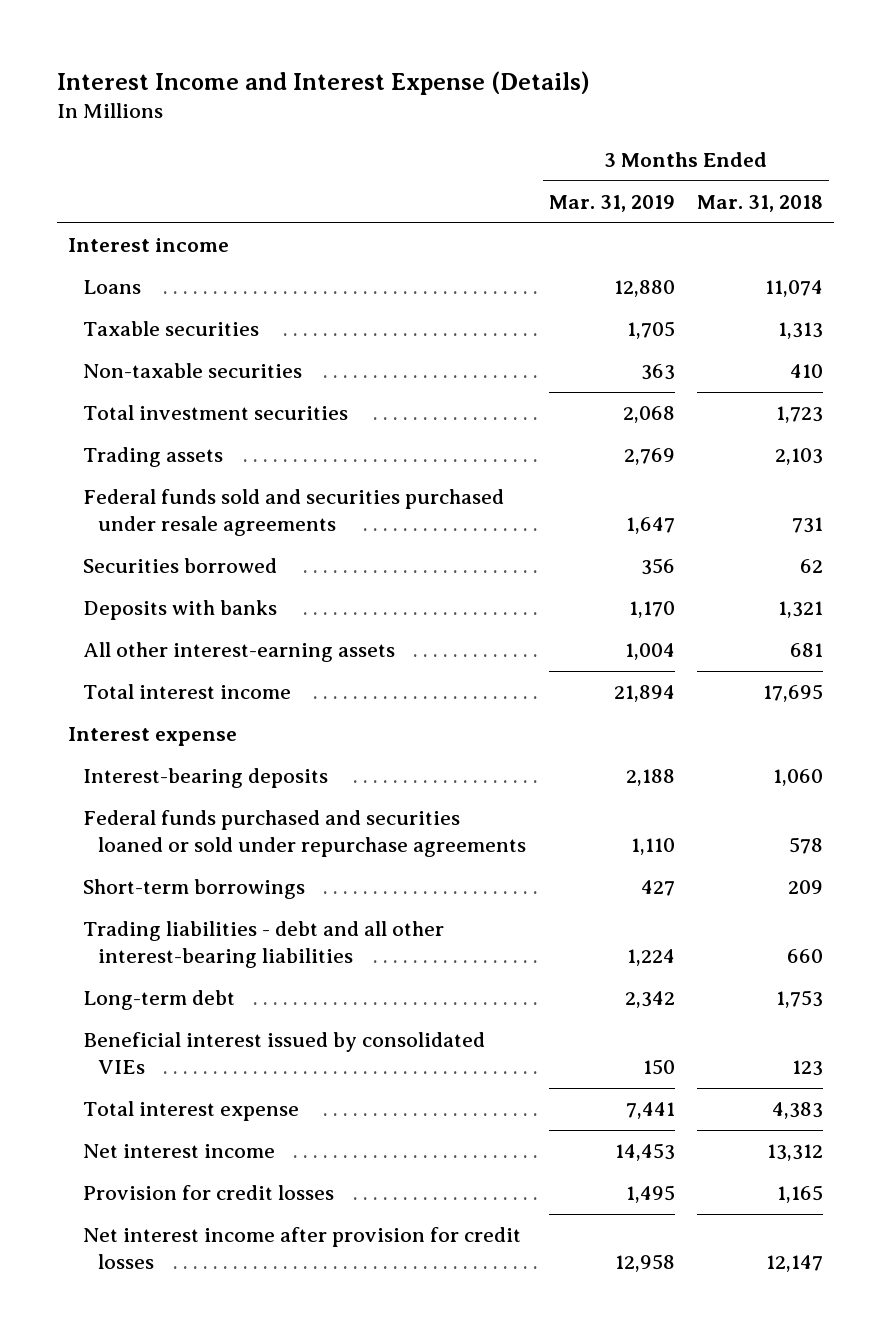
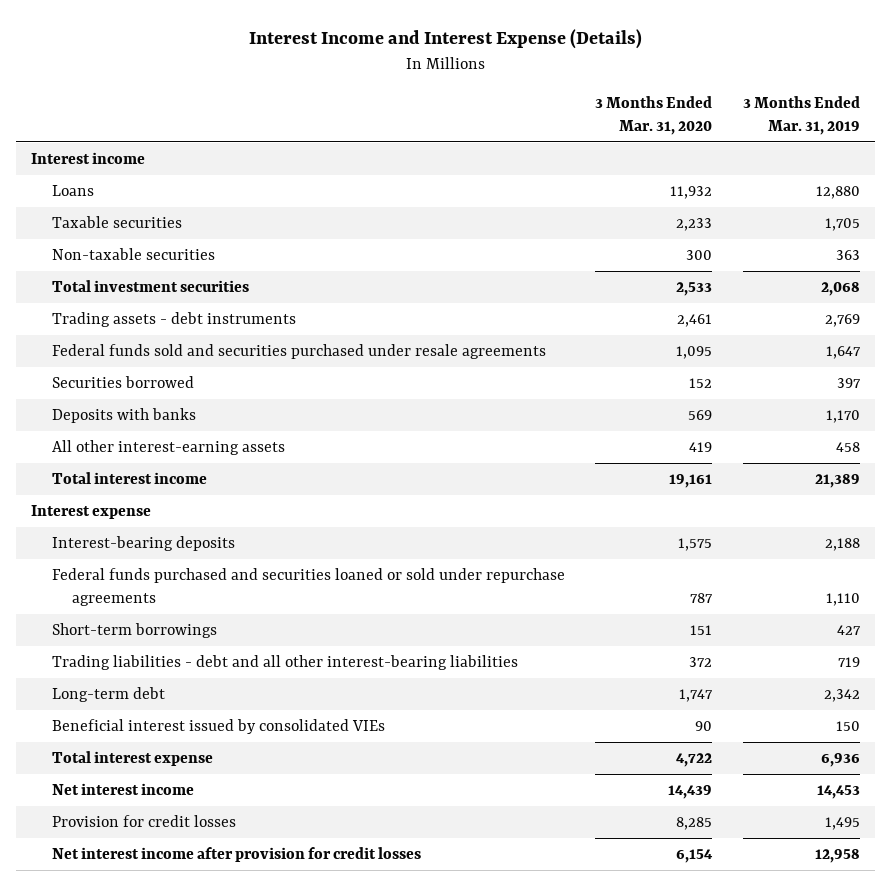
[697,195,824,213] Mar. 31, 2018 -> none
none -> [595,96,713,135] 3 Months Ended Mar. 31, 2020
[83,447,224,468] Trading assets -> [51,312,296,328] Trading assets - debt instruments
[640,558,675,576] 356 -> [837,378,862,389] 397
[624,643,675,661] 1,004 -> [836,442,861,453] 458
[613,685,675,703] 21,894 -> [815,474,861,489] 21,389
[626,948,675,966] 1,224 -> [838,657,861,668] 719
[625,1102,675,1120] 7,441 -> [821,753,861,768] 6,936

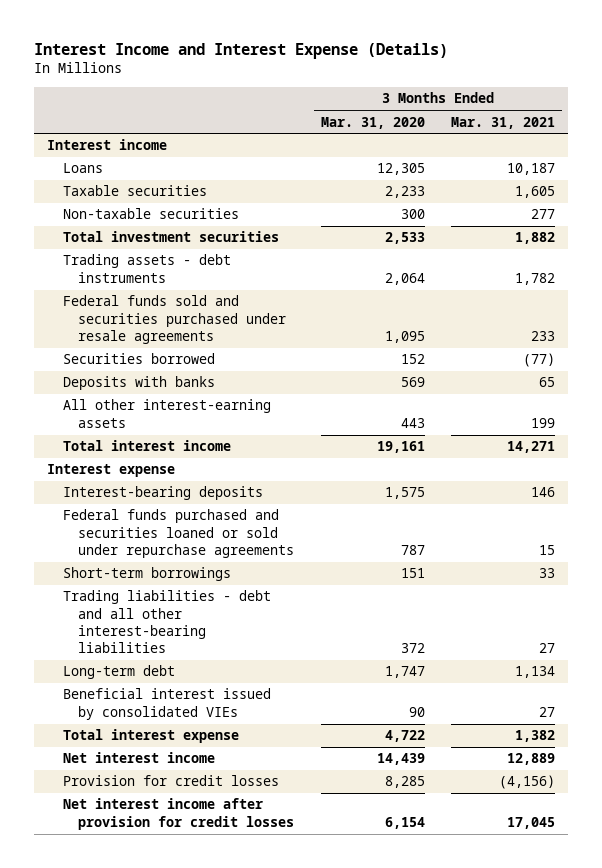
[743,96,861,135] 3 Months Ended Mar. 31, 2019 -> none
none -> [450,116,555,129] Mar. 31, 2021
[670,186,713,200] 11,932 -> [376,163,425,176] 12,305
[677,314,713,328] 2,461 -> [384,272,425,285] 2,064
[689,442,713,453] 419 -> [400,417,425,428] 443

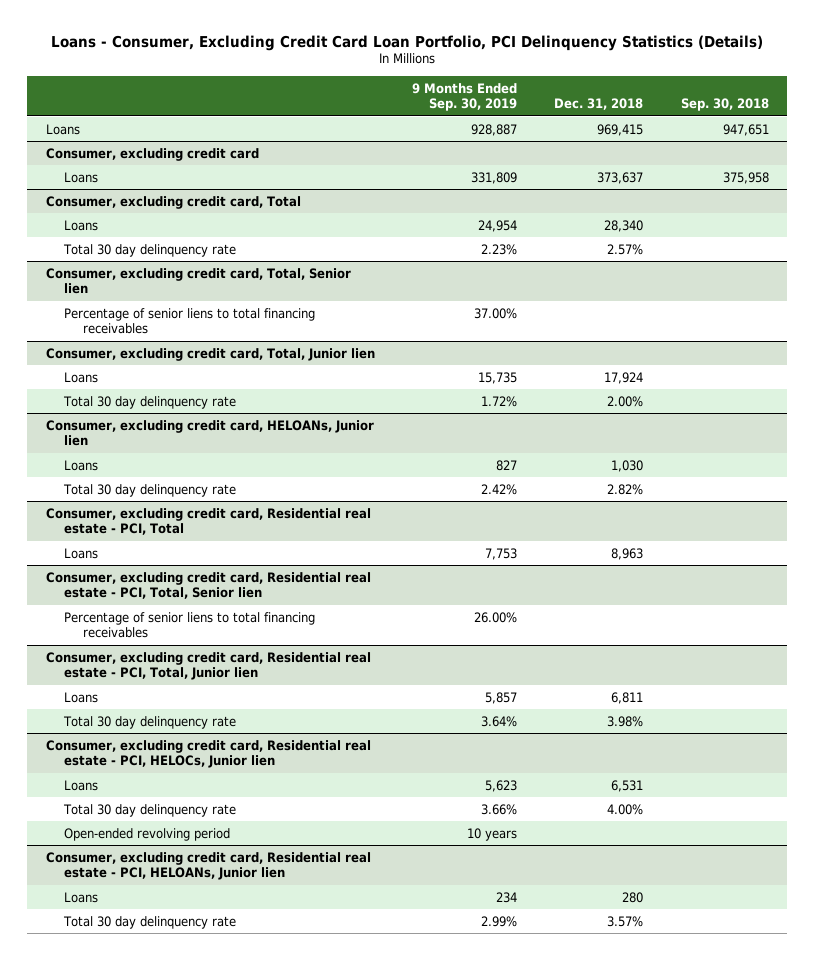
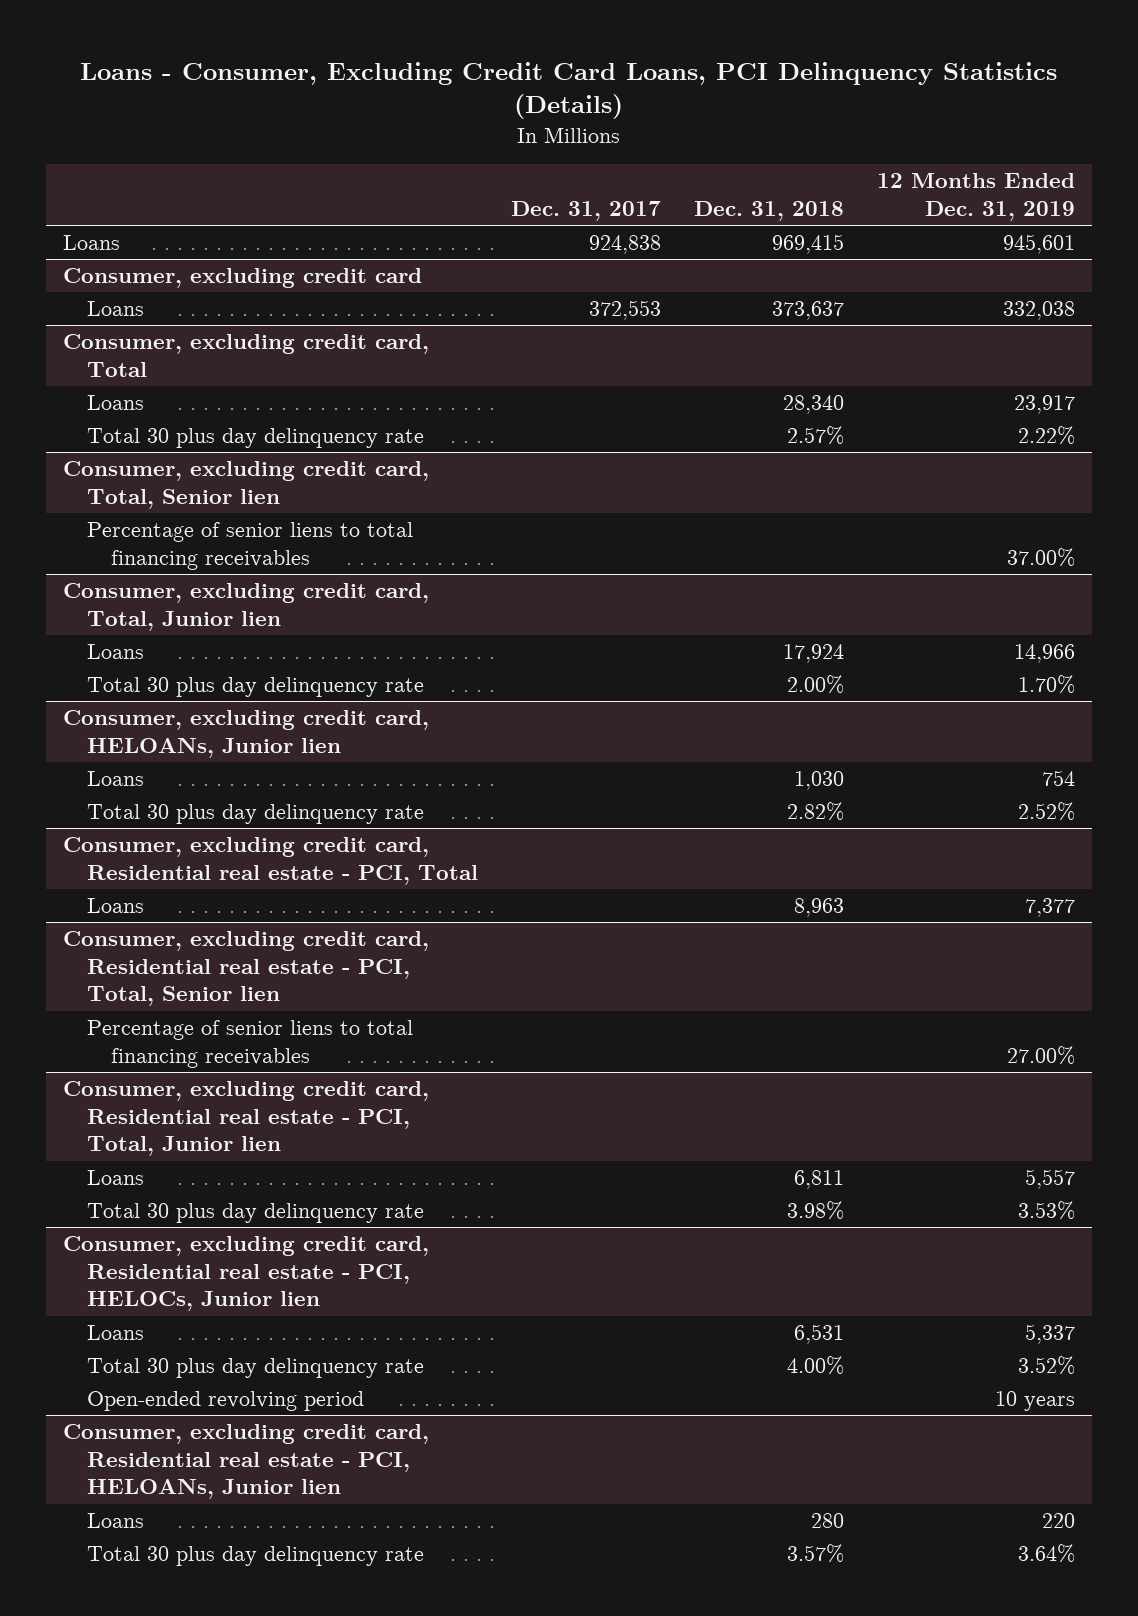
[51,34,764,51] Loans - Consumer, Excluding Credit Card Loan Portfolio, PCI Delinquency Statistics (Details) -> [80,61,1058,120] Loans - Consumer, Excluding Credit Card Loans, PCI Delinquency Statistics (Details)
[412,82,518,112] 9 Months Ended Sep. 30, 2019 -> none
[680,98,769,112] Sep. 30, 2018 -> none
none -> [511,200,662,221] Dec. 31, 2017
none -> [877,173,1076,221] 12 Months Ended Dec. 31, 2019
[63,243,237,257] Total 30 day delinquency rate -> [86,428,424,449] Total 30 plus day delinquency rate
[63,395,237,409] Total 30 day delinquency rate -> [86,677,424,698] Total 30 plus day delinquency rate
[63,483,237,497] Total 30 day delinquency rate -> [86,804,424,825] Total 30 plus day delinquency rate
[63,715,237,729] Total 30 day delinquency rate -> [86,1203,424,1224] Total 30 plus day delinquency rate
[63,803,237,817] Total 30 day delinquency rate -> [86,1358,424,1379] Total 30 plus day delinquency rate
[63,915,237,929] Total 30 day delinquency rate -> [86,1546,424,1567] Total 30 plus day delinquency rate

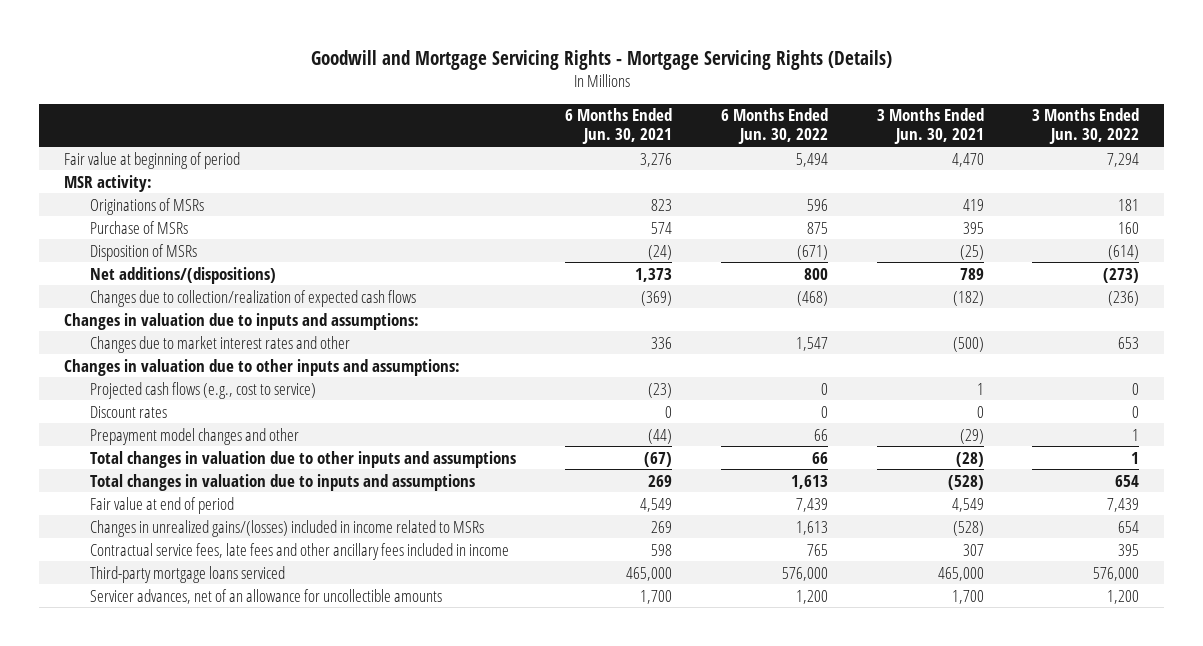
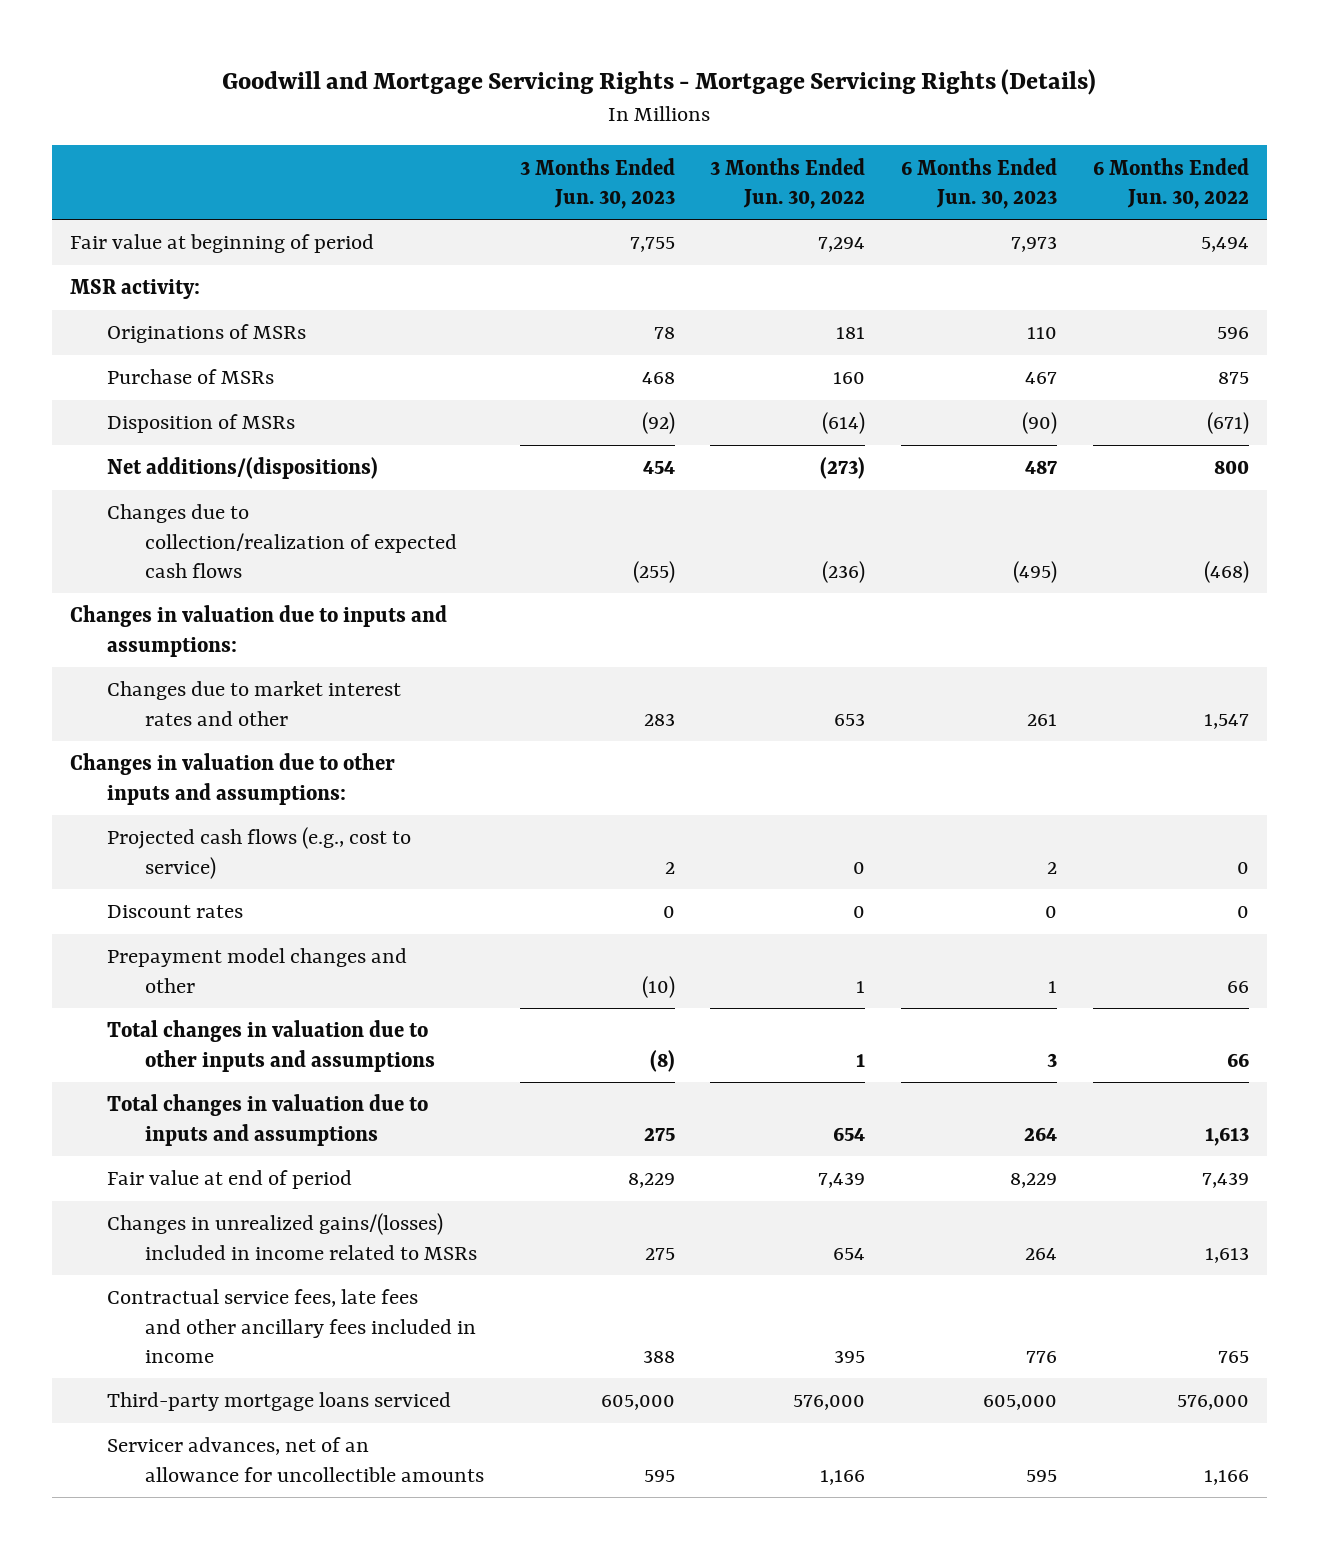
[564,108,672,145] 6 Months Ended Jun. 30, 2021 -> none
[876,108,984,145] 3 Months Ended Jun. 30, 2021 -> none
none -> [519,157,675,209] 3 Months Ended Jun. 30, 2023
none -> [901,157,1058,209] 6 Months Ended Jun. 30, 2023
[795,589,828,604] 1,200 -> [1203,1469,1249,1485] 1,166
[1107,589,1140,604] 1,200 -> [820,1469,866,1485] 1,166

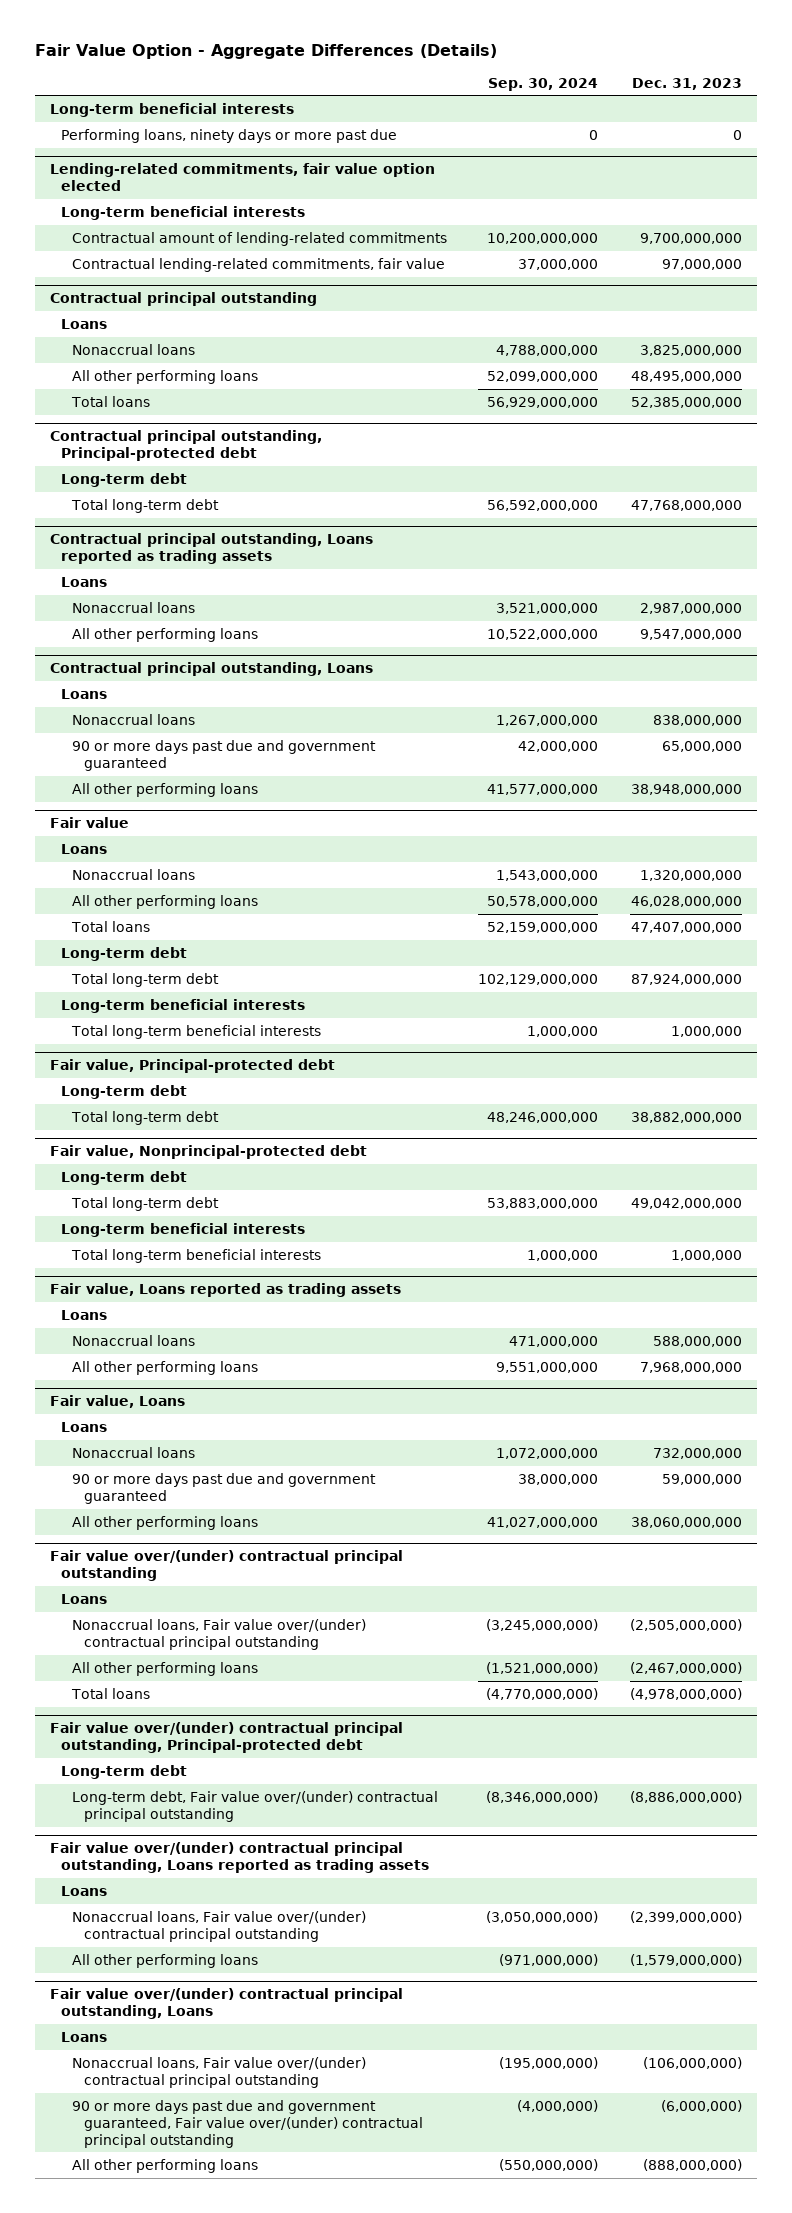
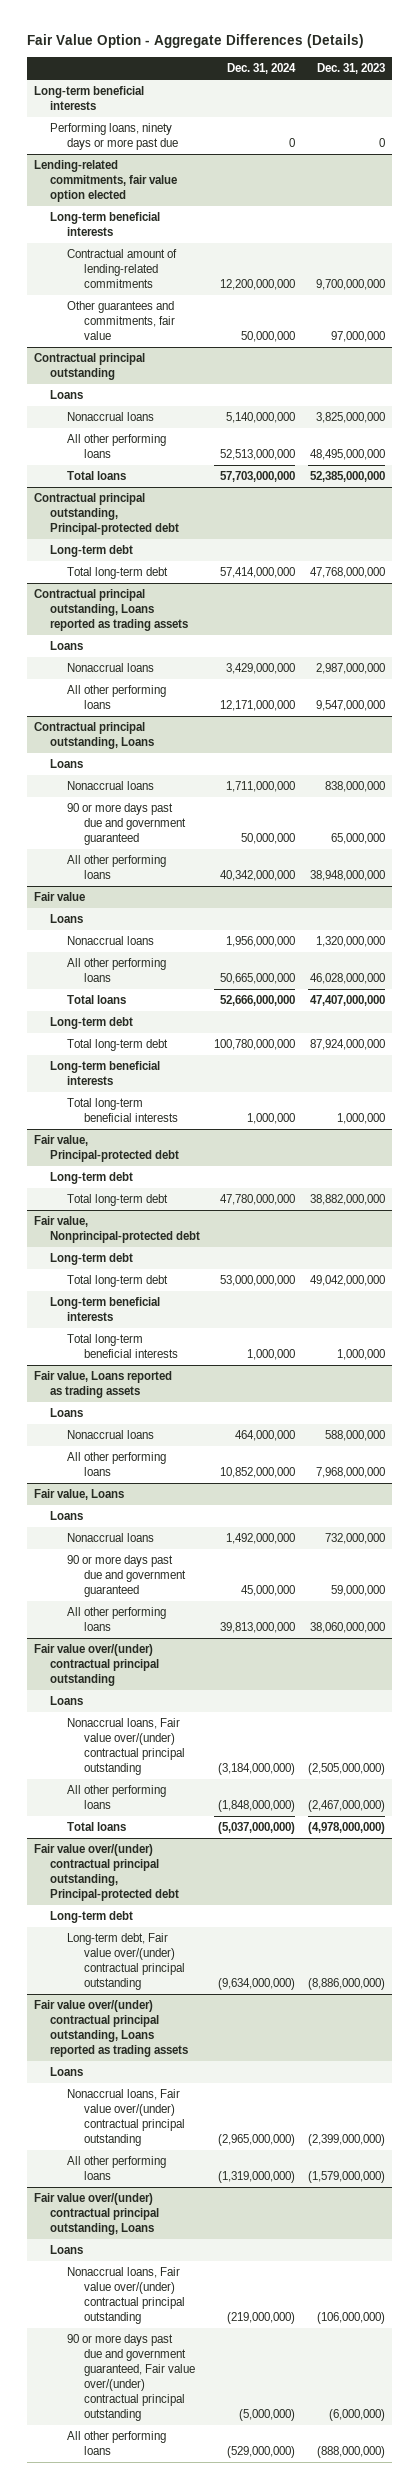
[488,77,599,91] Sep. 30, 2024 -> none
none -> [226,62,296,74] Dec. 31, 2024
[72,257,446,272] Contractual lending-related commitments, fair value -> [67,301,175,341] Other guarantees and commitments, fair value

